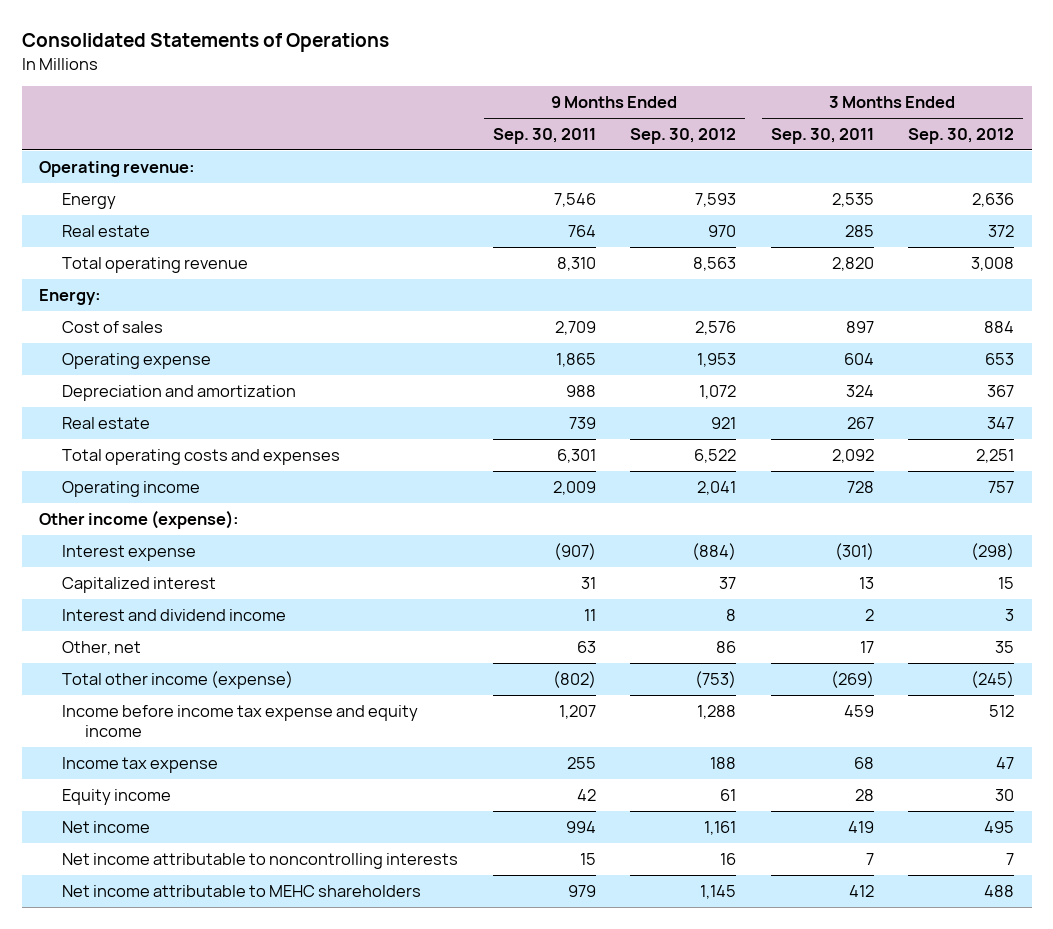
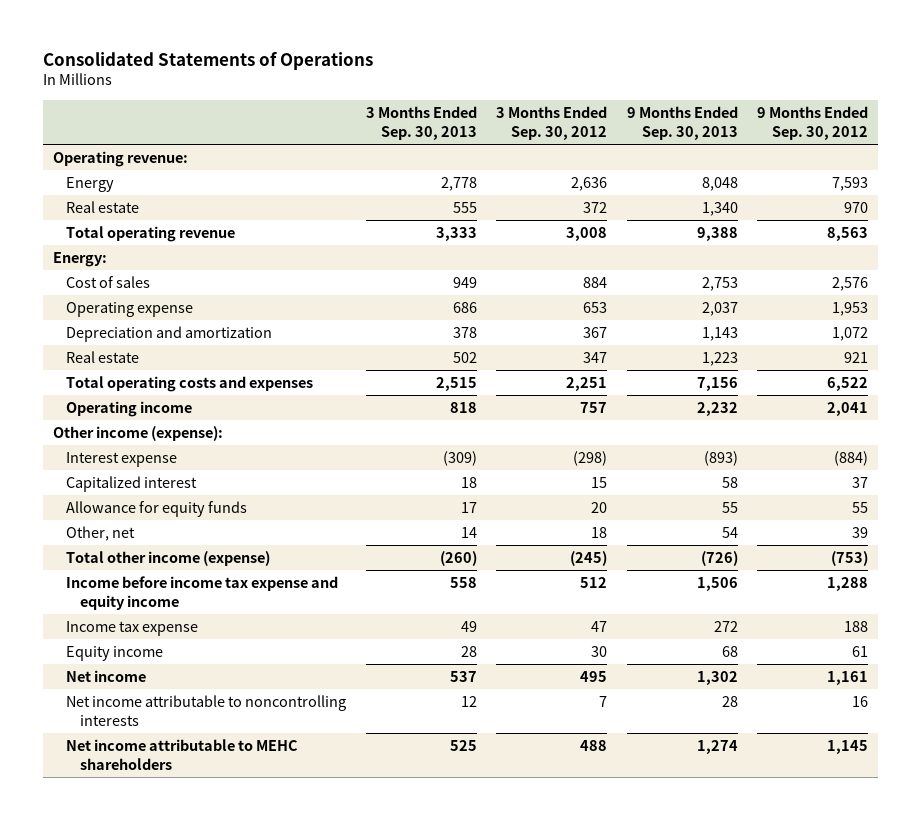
[492,127,596,144] Sep. 30, 2011 -> none
[770,127,874,144] Sep. 30, 2011 -> none
none -> [365,106,477,141] 3 Months Ended Sep. 30, 2013
none -> [626,106,738,141] 9 Months Ended Sep. 30, 2013
[62,608,287,621] Interest and dividend income -> none
none -> [66,500,248,517] Allowance for equity funds
[716,640,737,653] 86 -> [852,526,869,538] 39
[995,640,1015,653] 35 -> [591,526,608,538] 18

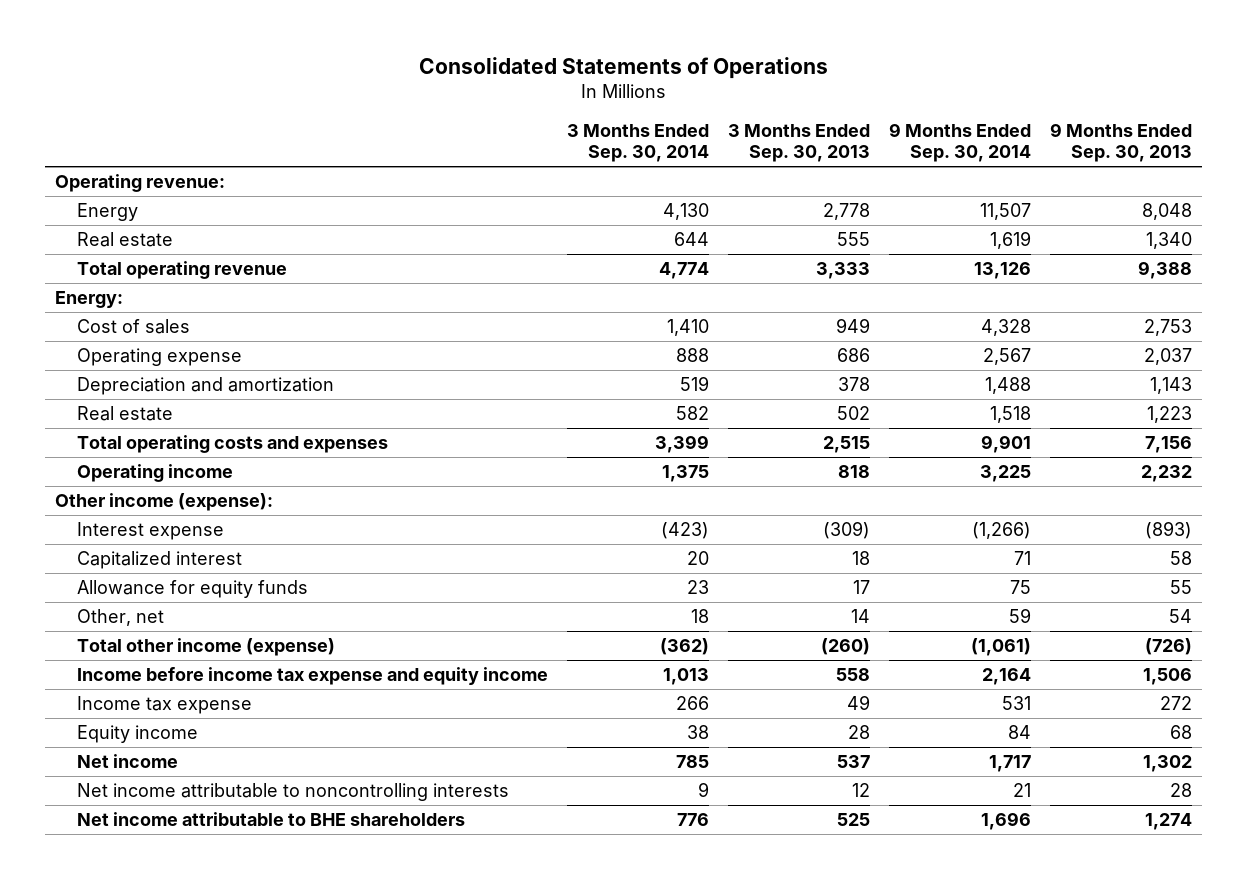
[496,106,608,141] 3 Months Ended Sep. 30, 2012 -> none
[757,106,869,141] 9 Months Ended Sep. 30, 2012 -> none
none -> [567,124,710,163] 3 Months Ended Sep. 30, 2014
none -> [889,123,1032,163] 9 Months Ended Sep. 30, 2014
[66,738,299,770] Net income attributable to MEHC shareholders -> [77,812,466,827] Net income attributable to BHE shareholders

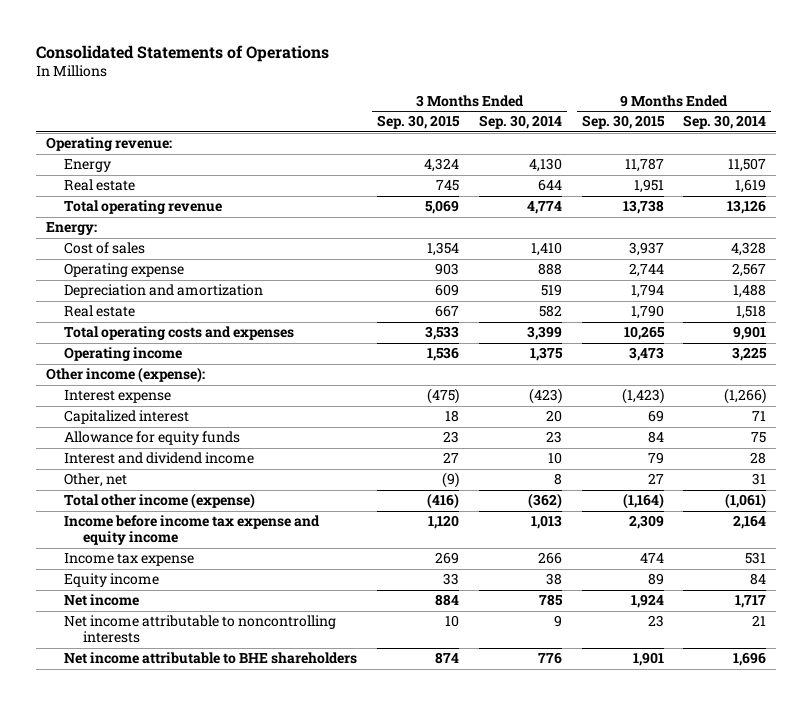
[728,124,871,163] 3 Months Ended Sep. 30, 2013 -> none
[1050,123,1193,163] 9 Months Ended Sep. 30, 2013 -> none
none -> [377,115,461,130] Sep. 30, 2015
none -> [581,115,665,130] Sep. 30, 2015
none -> [64,452,255,465] Interest and dividend income
[691,609,710,624] 18 -> [553,473,562,486] 8
[1009,608,1032,624] 59 -> [752,473,767,486] 31

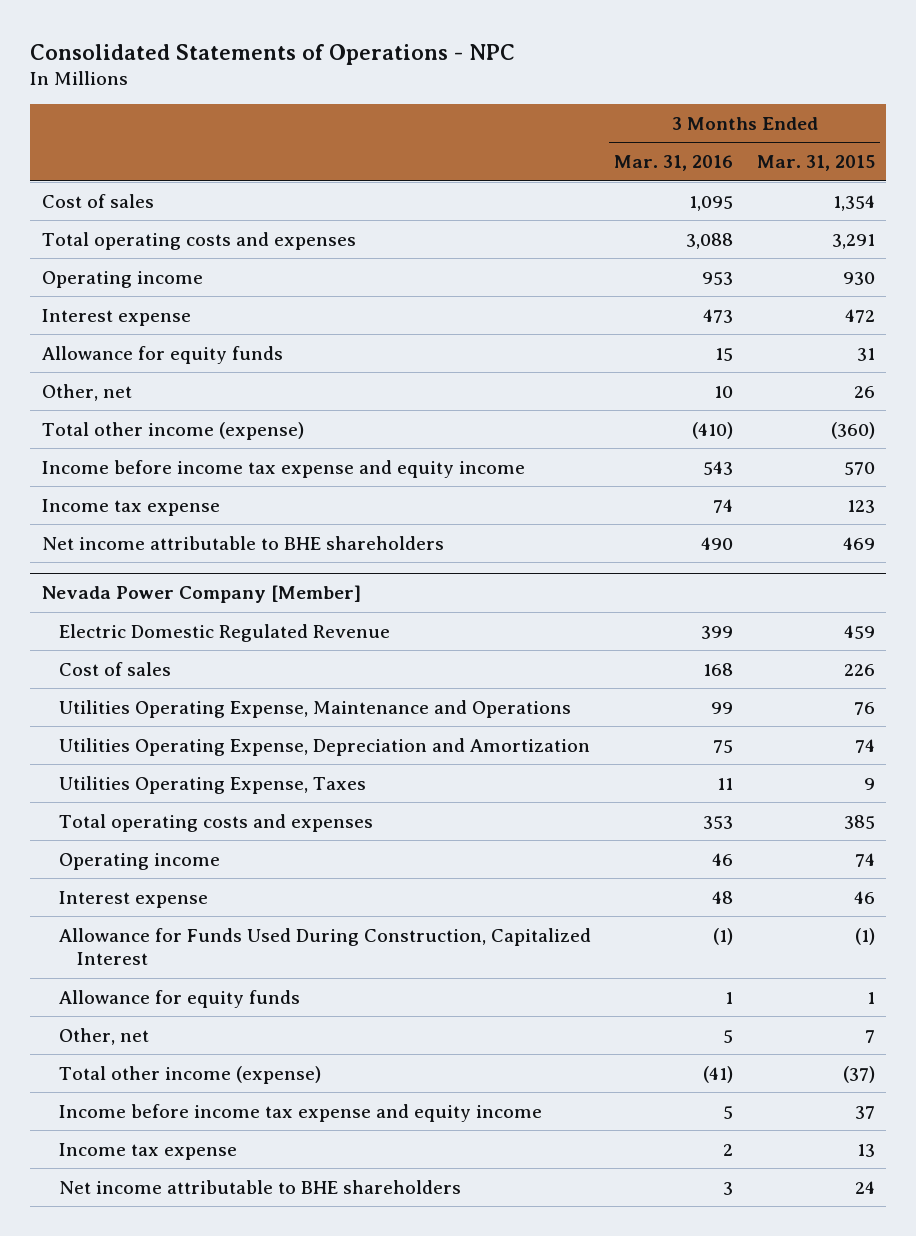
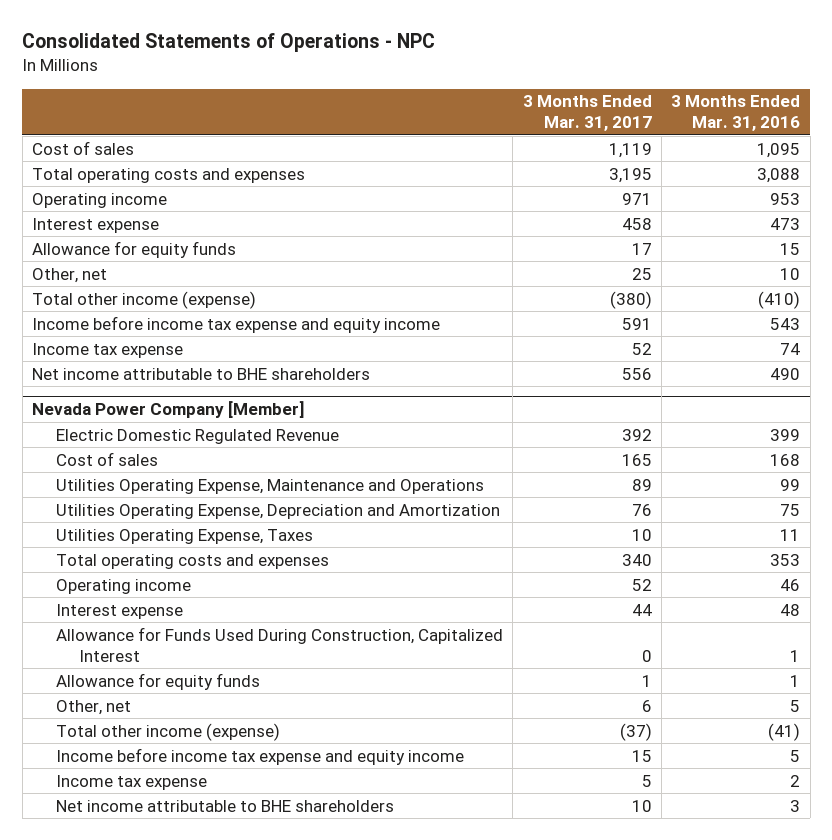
[756,155,875,172] Mar. 31, 2015 -> none
none -> [522,95,652,132] 3 Months Ended Mar. 31, 2017
[713,927,734,945] (1) -> [790,649,801,662] 1

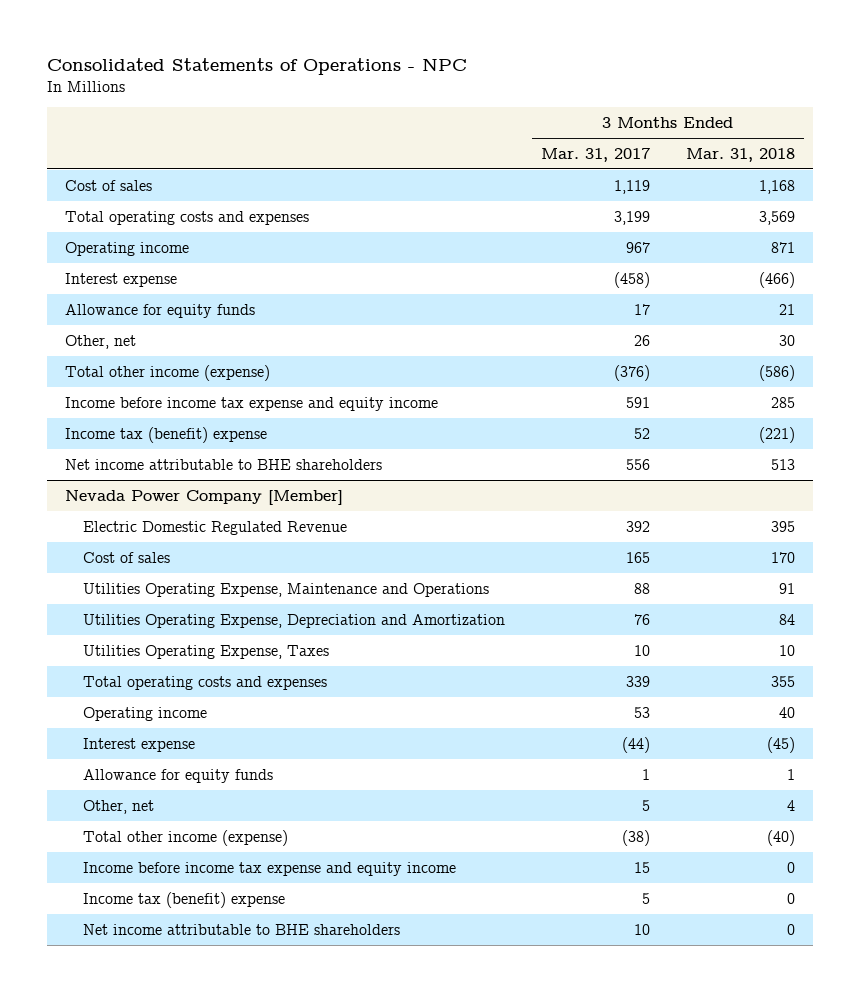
[671,95,801,132] 3 Months Ended Mar. 31, 2016 -> none
none -> [685,147,795,162] Mar. 31, 2018
[608,167,652,183] 3,195 -> [613,210,650,225] 3,199
[621,192,652,205] 971 -> [625,241,650,253] 967
[621,217,652,230] 458 -> [613,271,650,288] (458)
[631,267,652,280] 25 -> [633,334,650,346] 26
[609,290,652,309] (380) -> [613,364,650,381] (376)
[31,342,183,358] Income tax expense -> [64,426,267,443] Income tax (benefit) expense
[631,478,652,491] 89 -> [633,582,650,594] 88
[55,626,503,662] Allowance for Funds Used During Construction, Capitalized Interest -> none
[621,553,652,566] 340 -> [625,675,650,687] 339
[631,578,652,591] 52 -> [633,706,650,718] 53
[631,603,652,616] 44 -> [621,736,650,753] (44)
[641,699,652,712] 6 -> [641,799,650,811] 5
[619,722,652,741] (37) -> [621,829,650,846] (38)
[55,774,207,790] Income tax expense -> [82,891,285,908] Income tax (benefit) expense

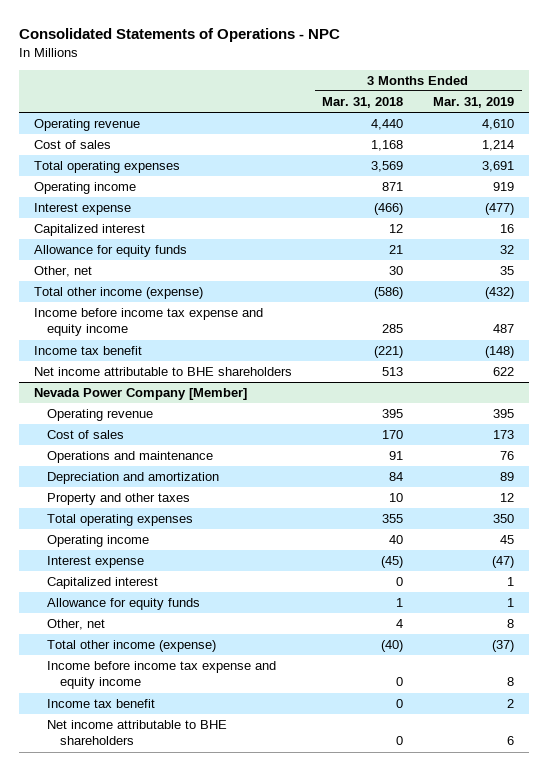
[540,147,650,162] Mar. 31, 2017 -> none
none -> [433,97,515,109] Mar. 31, 2019
none -> [34,119,141,132] Operating revenue
[64,210,309,225] Total operating costs and expenses -> [34,161,181,174] Total operating expenses
none -> [34,224,146,237] Capitalized interest
[64,426,267,443] Income tax (benefit) expense -> [34,346,143,356] Income tax benefit
[82,520,347,535] Electric Domestic Regulated Revenue -> [47,409,154,422] Operating revenue
[82,582,489,597] Utilities Operating Expense, Maintenance and Operations -> [47,451,214,464] Operations and maintenance
[82,613,505,628] Utilities Operating Expense, Depreciation and Amortization -> [47,472,220,485] Depreciation and amortization
[82,644,329,659] Utilities Operating Expense, Taxes -> [47,493,191,506] Property and other taxes
[82,675,327,690] Total operating costs and expenses -> [47,514,194,527] Total operating expenses
none -> [47,577,159,590] Capitalized interest
[82,891,285,908] Income tax (benefit) expense -> [47,699,156,709] Income tax benefit

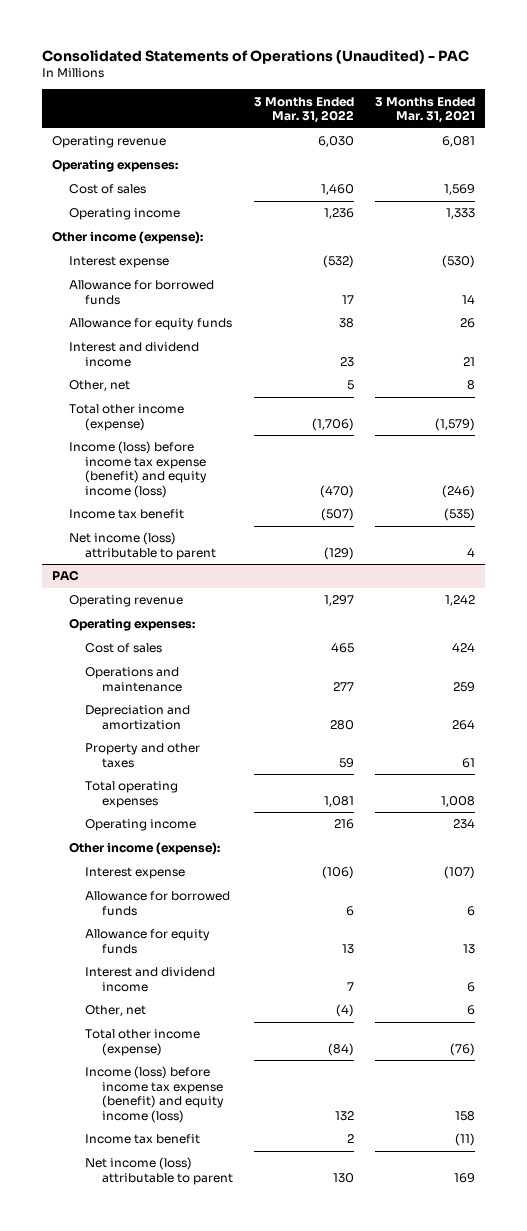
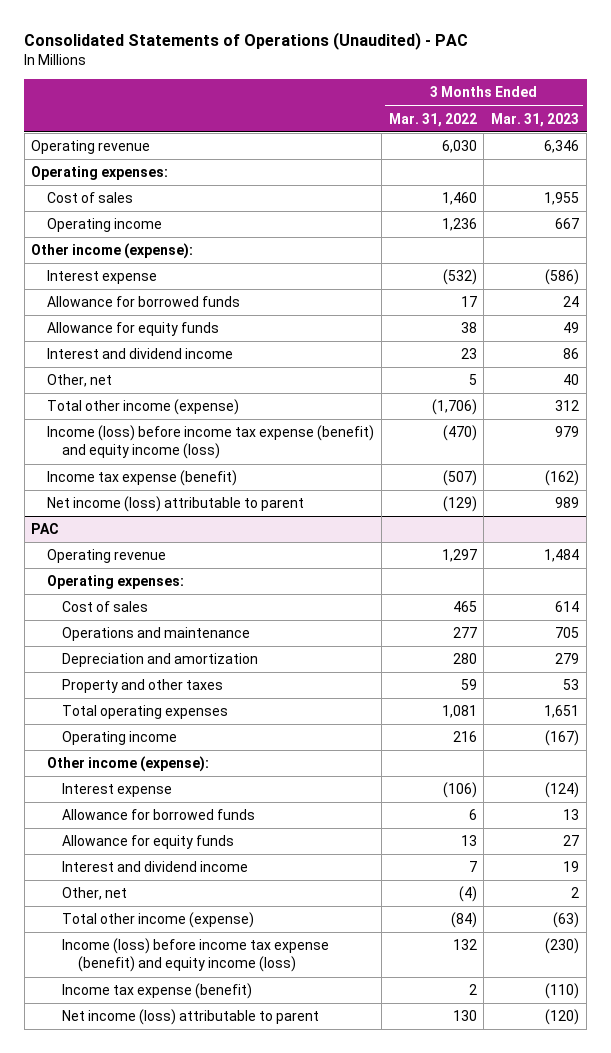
[374,96,475,124] 3 Months Ended Mar. 31, 2021 -> none
none -> [491,112,580,127] Mar. 31, 2023
[68,509,184,520] Income tax benefit -> [46,470,237,487] Income tax expense (benefit)
[85,1134,201,1145] Income tax benefit -> [62,983,253,1000] Income tax expense (benefit)

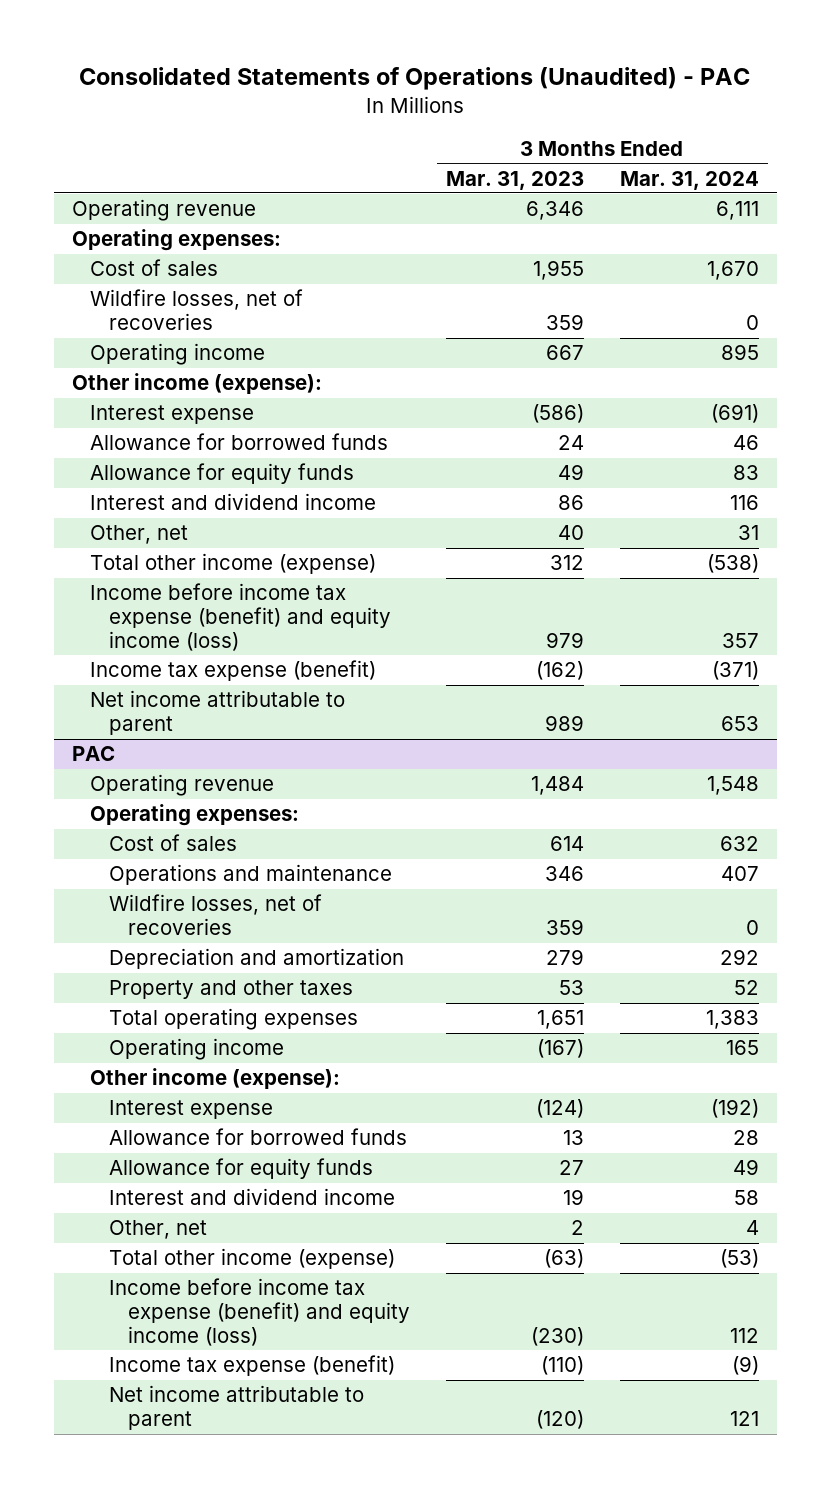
[388,112,477,127] Mar. 31, 2022 -> none
none -> [619,170,759,190] Mar. 31, 2024
none -> [90,289,304,331] Wildfire losses, net of recoveries
[46,425,374,460] Income (loss) before income tax expense (benefit) and equity income (loss) -> [90,583,392,652] Income before income tax expense (benefit) and equity income (loss)
[46,496,304,513] Net income (loss) attributable to parent -> [90,690,346,736] Net income attributable to parent
[555,627,580,639] 705 -> [544,866,584,882] 346
none -> [109,894,323,936] Wildfire losses, net of recoveries
[62,938,330,973] Income (loss) before income tax expense (benefit) and equity income (loss) -> [109,1278,410,1347] Income before income tax expense (benefit) and equity income (loss)
[62,1009,320,1026] Net income (loss) attributable to parent -> [109,1385,365,1431] Net income attributable to parent

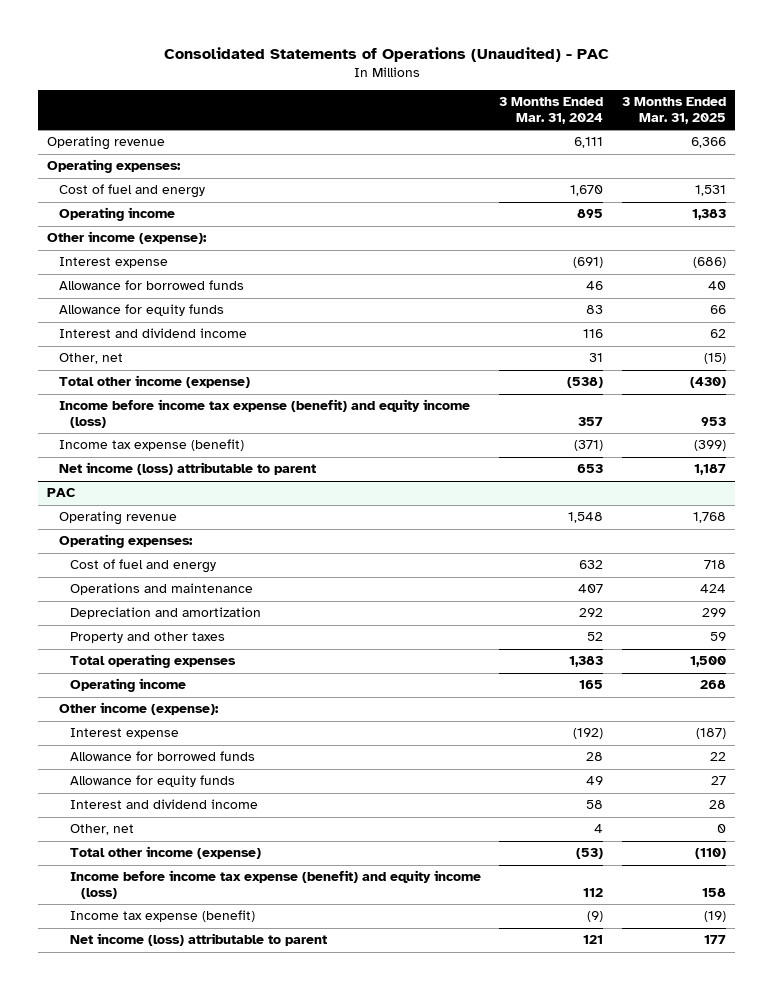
[445,170,584,190] Mar. 31, 2023 -> none
none -> [621,97,726,125] 3 Months Ended Mar. 31, 2025
[90,289,304,331] Wildfire losses, net of recoveries -> none
[90,259,219,277] Cost of sales -> [58,184,205,199] Cost of fuel and energy
[90,690,346,736] Net income attributable to parent -> [58,462,316,476] Net income (loss) attributable to parent
[109,834,238,852] Cost of sales -> [69,559,216,574] Cost of fuel and energy
[109,894,323,936] Wildfire losses, net of recoveries -> none
[109,1385,365,1431] Net income attributable to parent -> [69,933,327,947] Net income (loss) attributable to parent

